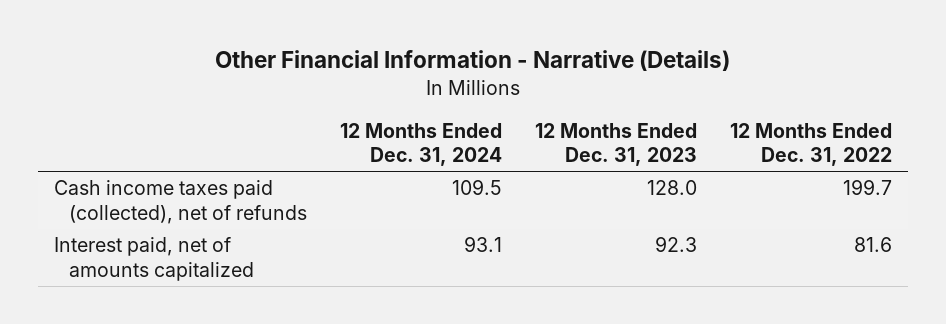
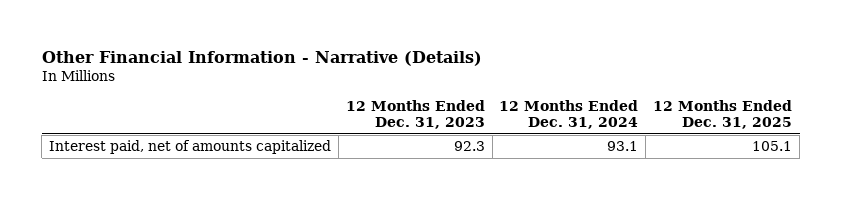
[729,122,892,167] 12 Months Ended Dec. 31, 2022 -> none
none -> [653,99,793,130] 12 Months Ended Dec. 31, 2025
[54,180,307,224] Cash income taxes paid (collected), net of refunds -> none

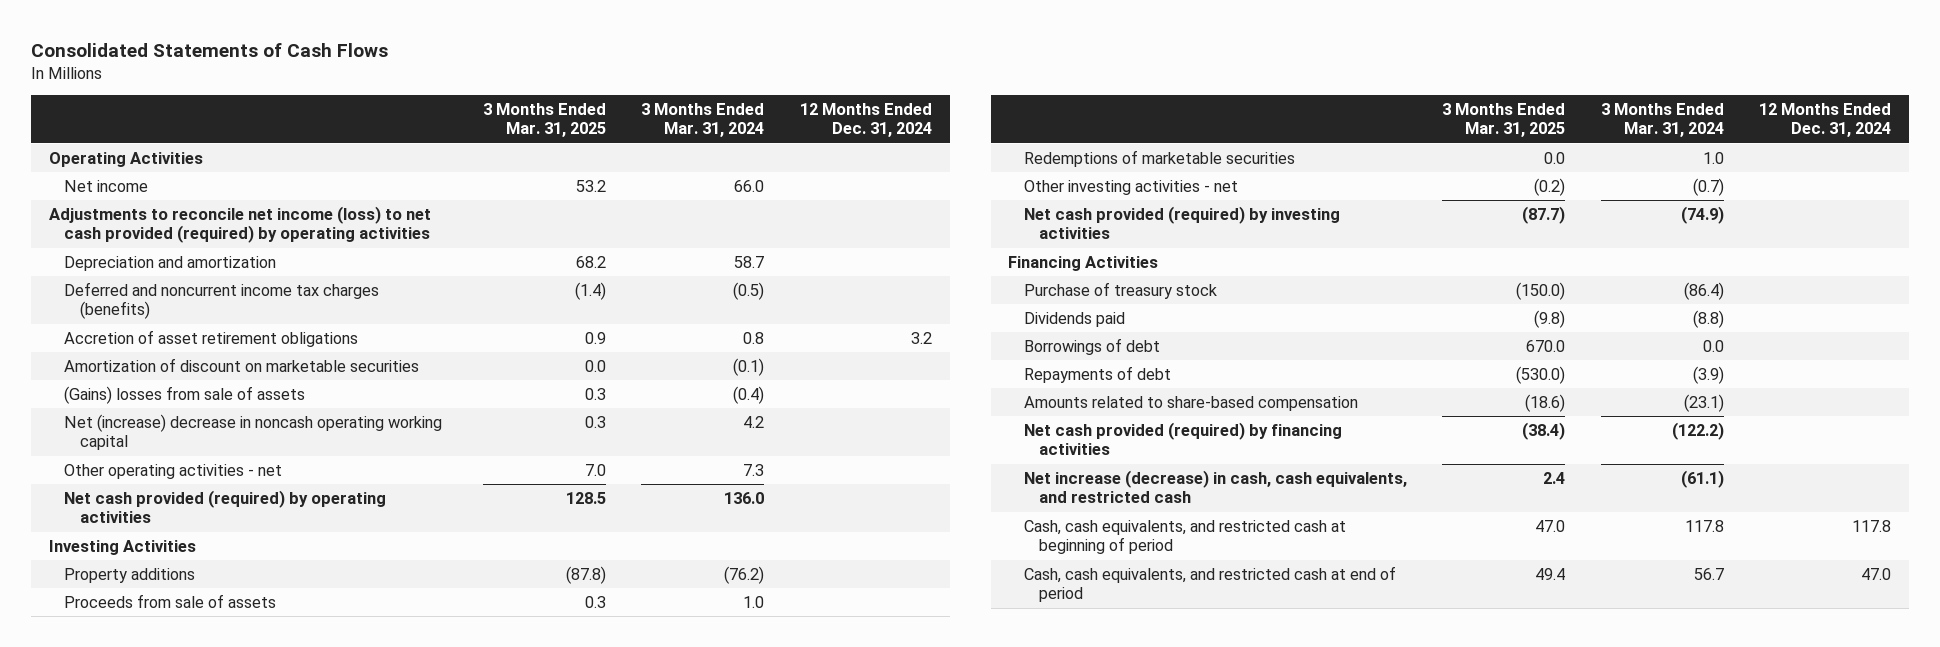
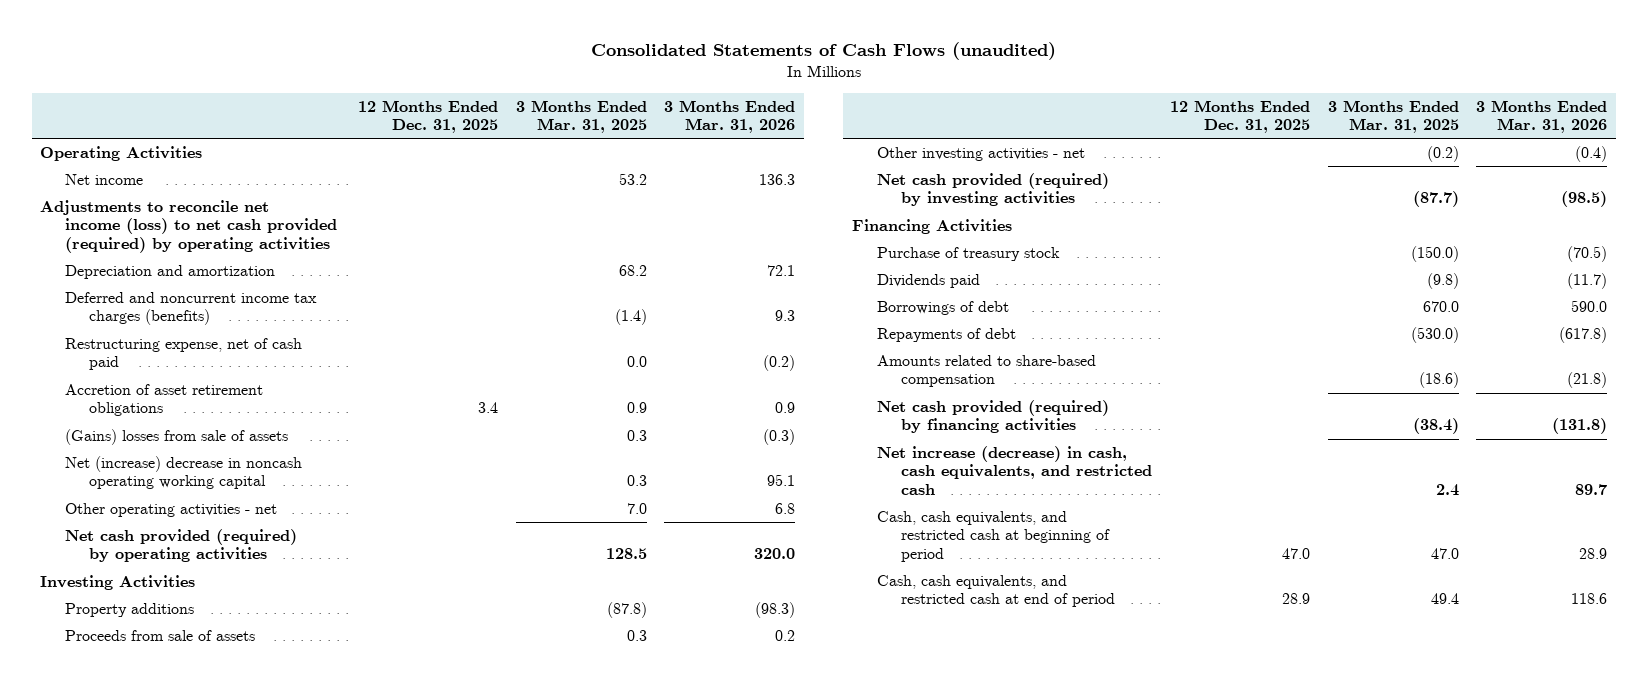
[31,42,389,57] Consolidated Statements of Cash Flows -> [590,41,1056,60] Consolidated Statements of Cash Flows (unaudited)
[641,102,765,138] 3 Months Ended Mar. 31, 2024 -> none
[799,102,932,138] 12 Months Ended Dec. 31, 2024 -> none
none -> [358,99,499,134] 12 Months Ended Dec. 31, 2025
none -> [664,99,796,134] 3 Months Ended Mar. 31, 2026
none -> [64,338,302,371] Restructuring expense, net of cash paid
[64,357,420,372] Amortization of discount on marketable securities -> none
[1023,149,1295,167] Redemptions of marketable securities -> none

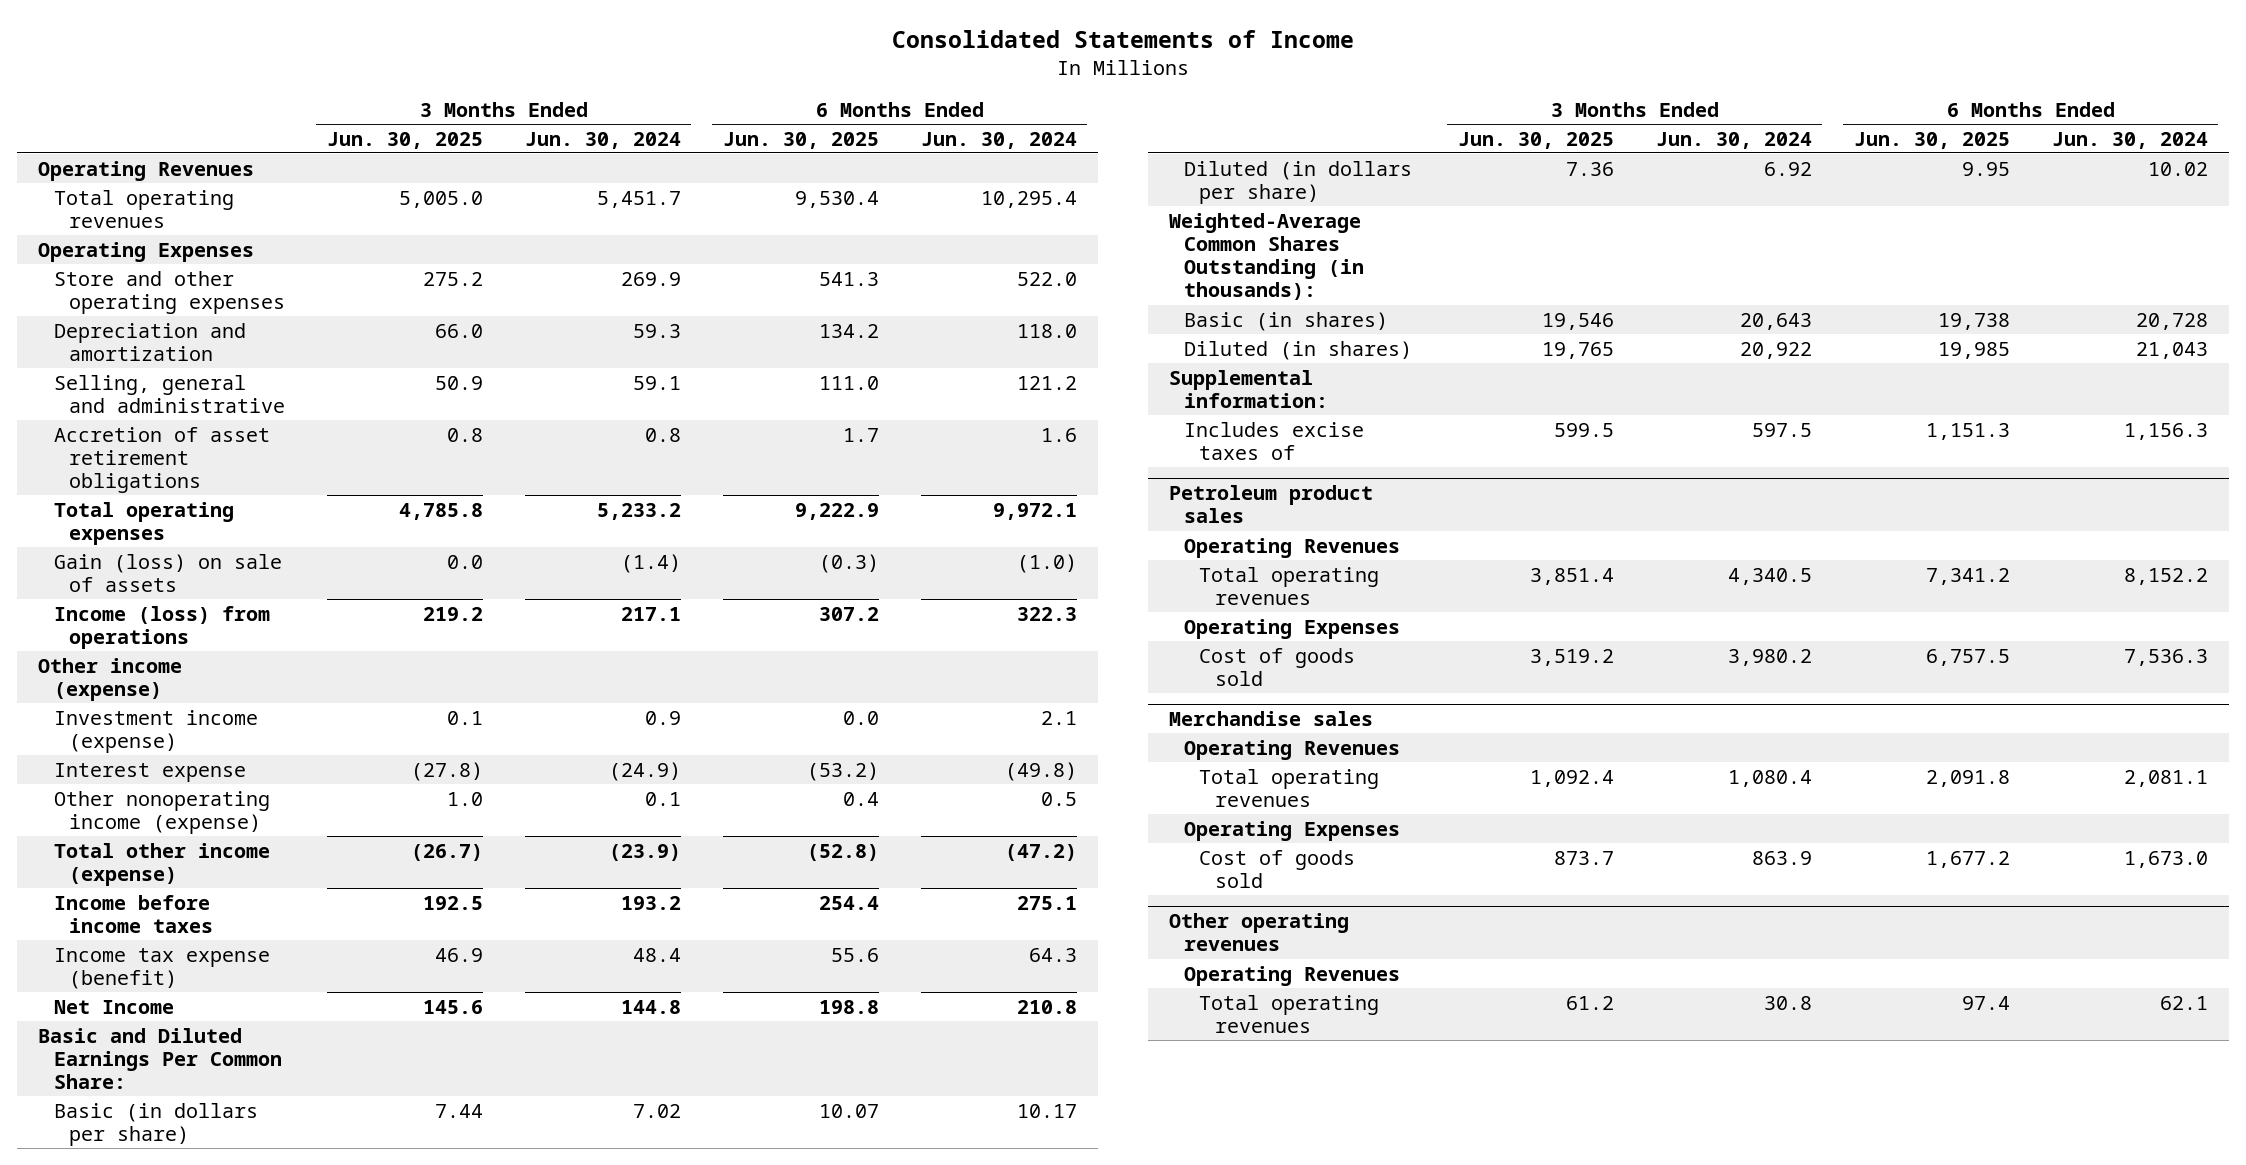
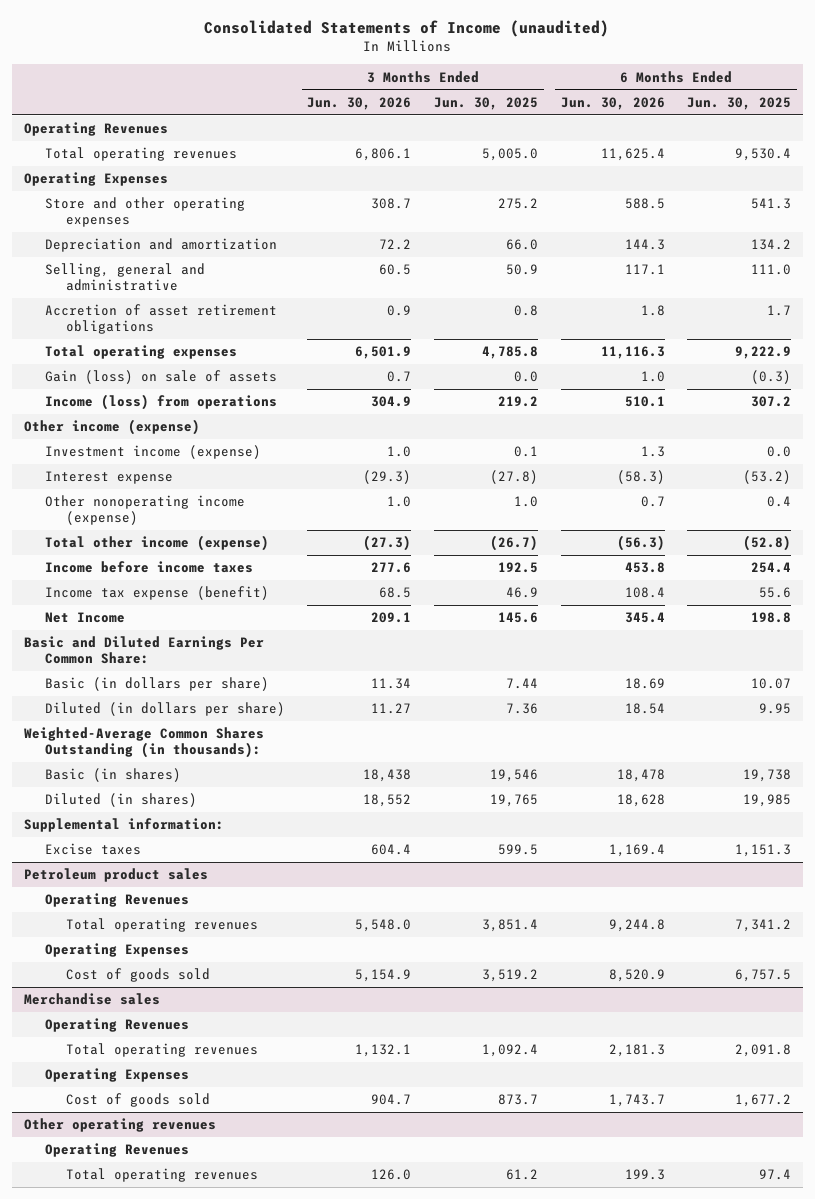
[891,30,1354,49] Consolidated Statements of Income -> [204,20,610,38] Consolidated Statements of Income (unaudited)
[524,131,681,149] Jun. 30, 2024 -> none
[920,131,1077,149] Jun. 30, 2024 -> none
none -> [307,96,412,110] Jun. 30, 2026
none -> [560,96,665,110] Jun. 30, 2026
[1184,421,1365,460] Includes excise taxes of -> [44,843,141,856] Excise taxes

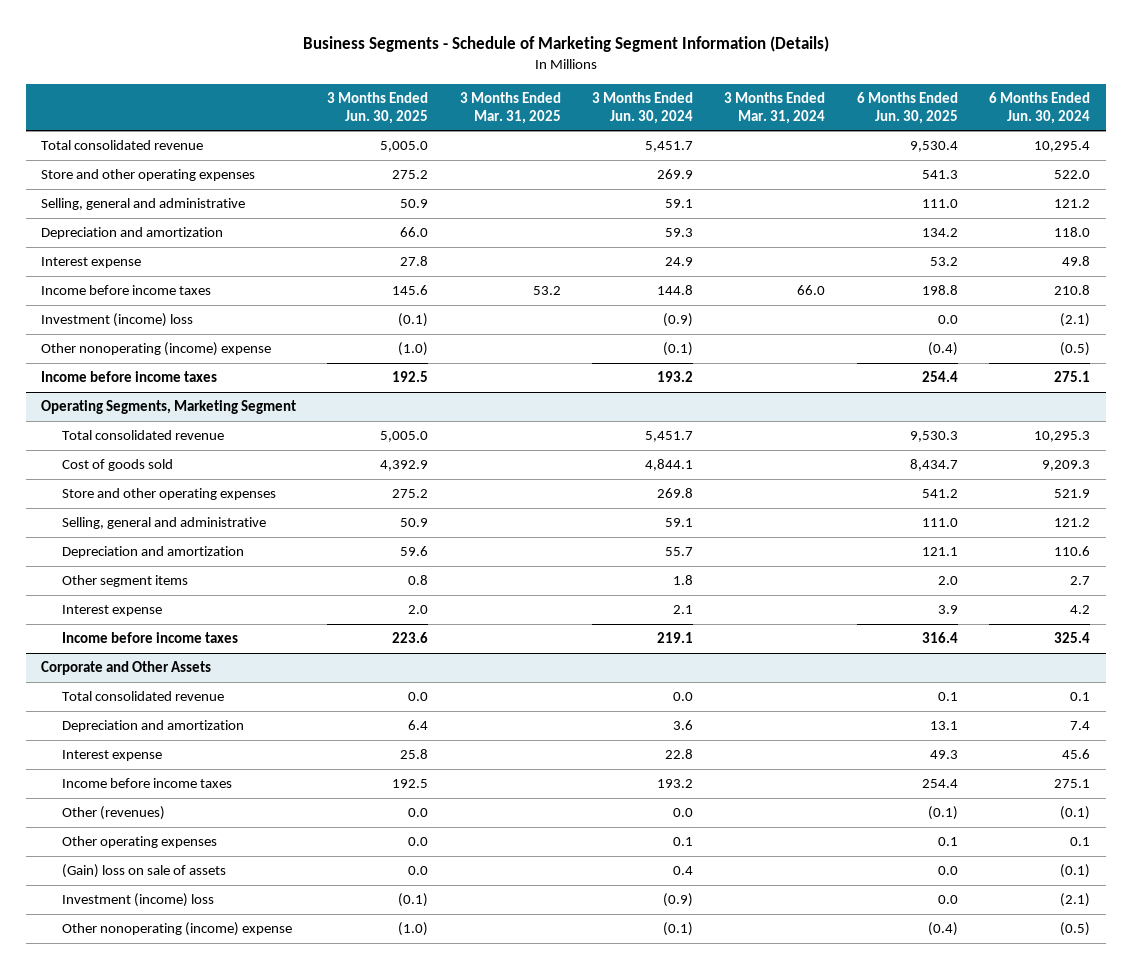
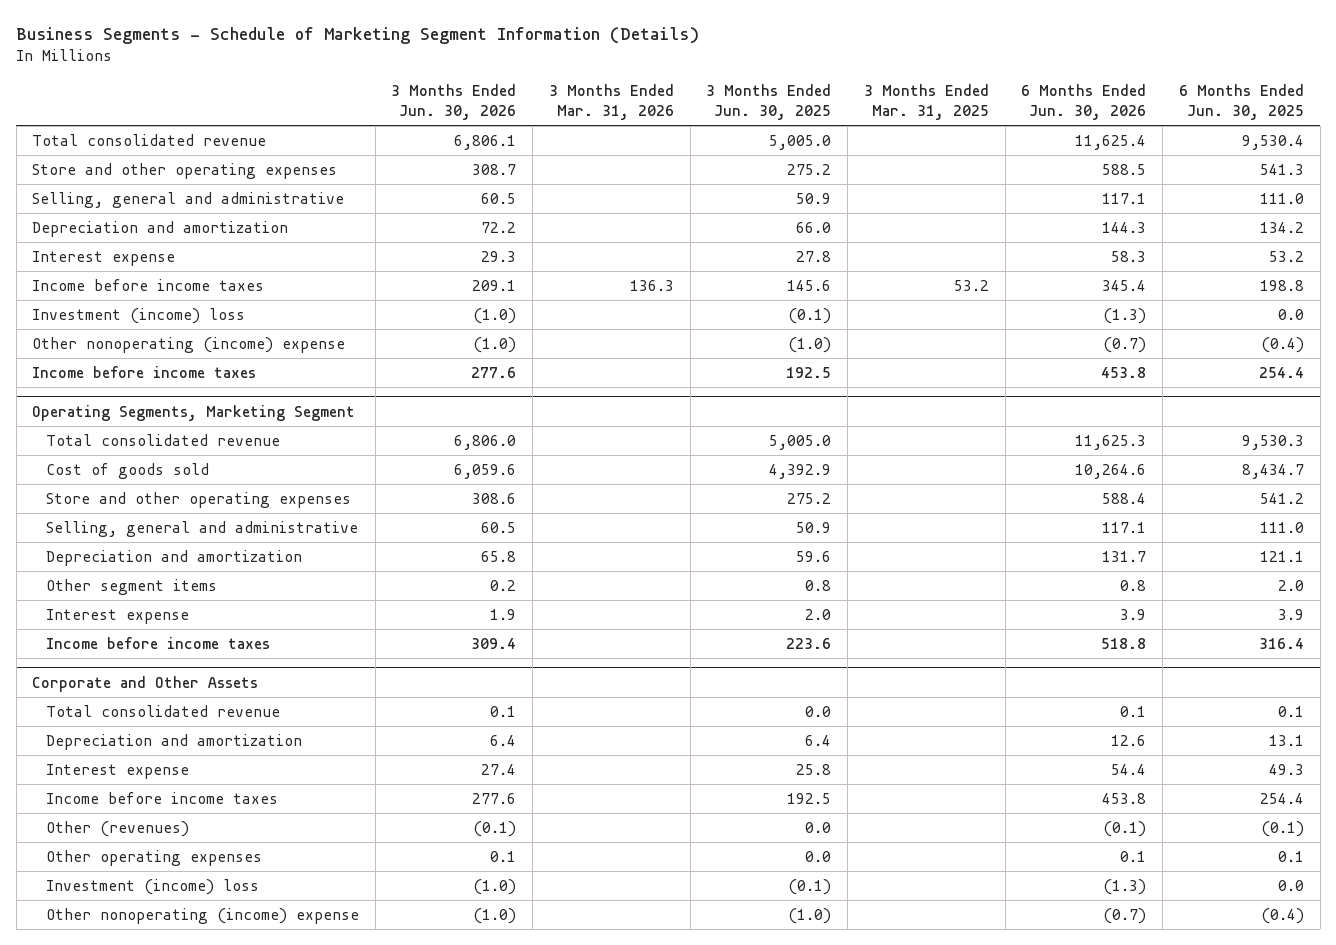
[592,92,694,124] 3 Months Ended Jun. 30, 2024 -> none
[724,92,826,124] 3 Months Ended Mar. 31, 2024 -> none
[988,92,1090,124] 6 Months Ended Jun. 30, 2024 -> none
none -> [391,84,517,120] 3 Months Ended Jun. 30, 2026
none -> [548,84,674,120] 3 Months Ended Mar. 31, 2026
none -> [1021,84,1147,120] 6 Months Ended Jun. 30, 2026
[61,864,226,879] (Gain) loss on sale of assets -> none

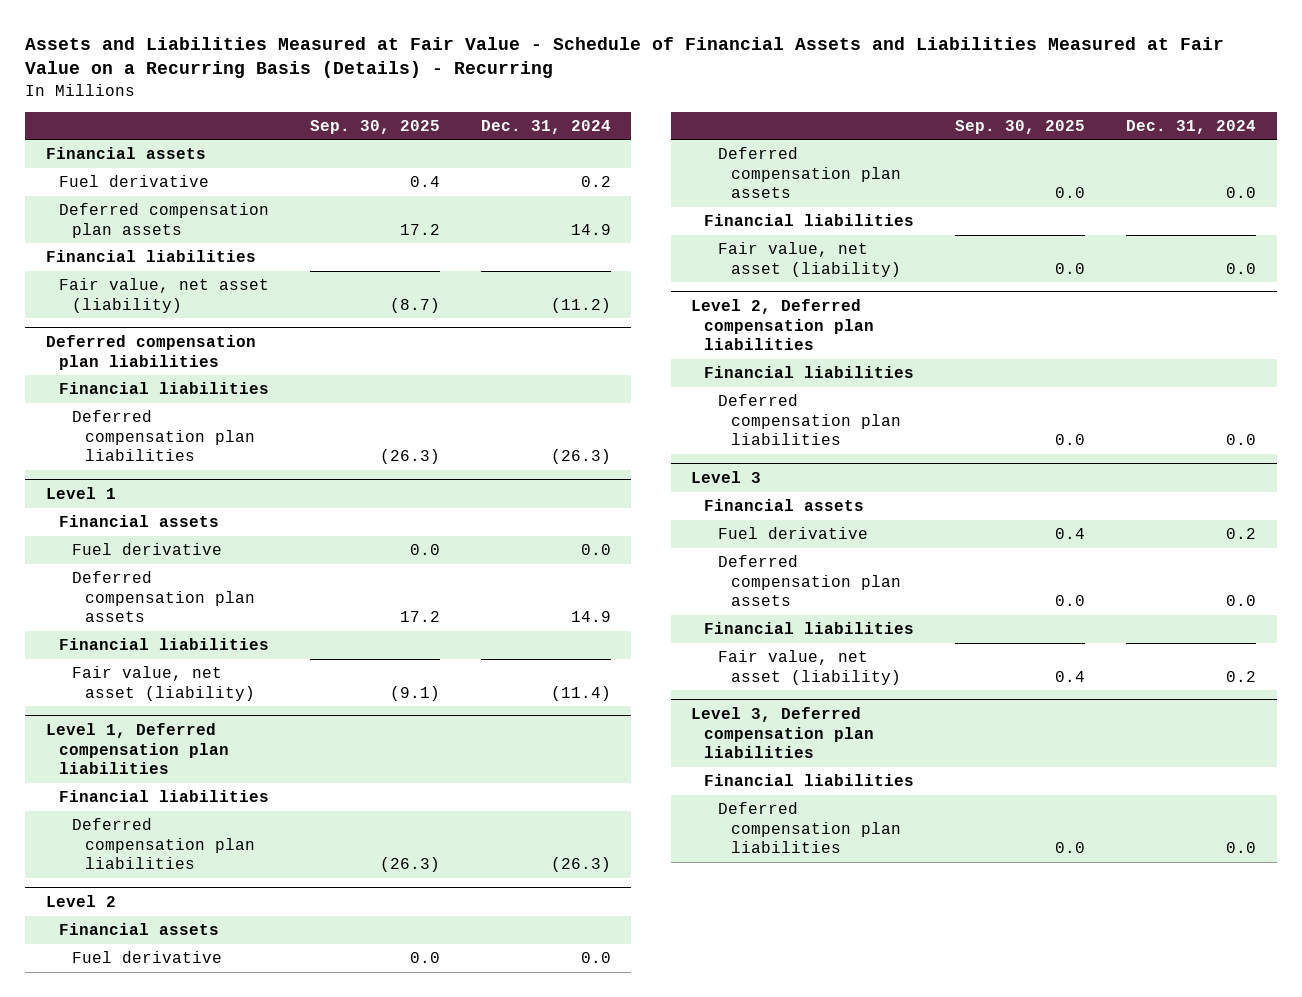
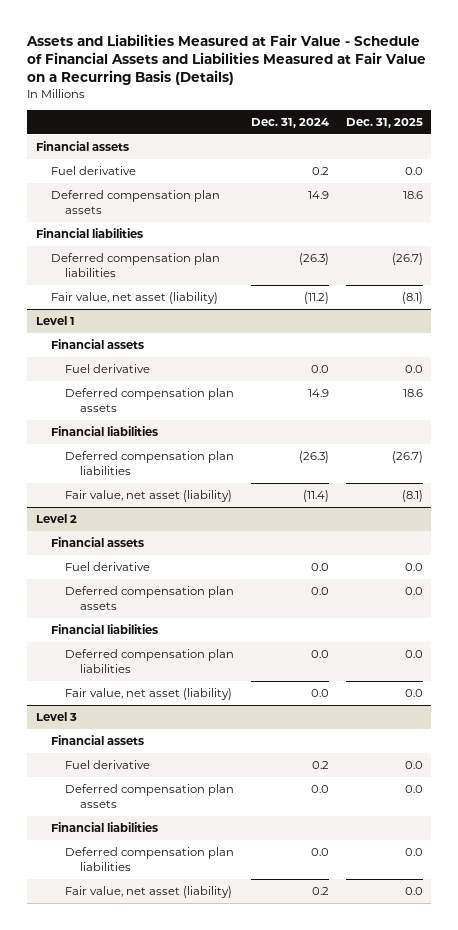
[25,36,1225,79] Assets and Liabilities Measured at Fair Value - Schedule of Financial Assets and Liabilities Measured at Fair Value on a Recurring Basis (Details) - Recurring -> [26,33,427,86] Assets and Liabilities Measured at Fair Value - Schedule of Financial Assets and Liabilities Measured at Fair Value on a Recurring Basis (Details)
[309,119,440,134] Sep. 30, 2025 -> none
none -> [345,117,423,128] Dec. 31, 2025
[45,334,256,370] Deferred compensation plan liabilities -> none
[58,382,269,395] Financial liabilities -> none
[58,278,269,313] Fair value, net asset (liability) -> [50,292,218,305] Fair value, net asset (liability)
[45,722,229,775] Level 1, Deferred compensation plan liabilities -> none
[58,790,269,803] Financial liabilities -> none
[72,666,256,701] Fair value, net asset (liability) -> [65,490,233,503] Fair value, net asset (liability)
[691,298,875,351] Level 2, Deferred compensation plan liabilities -> none
[704,366,915,379] Financial liabilities -> none
[717,242,901,277] Fair value, net asset (liability) -> [65,688,233,701] Fair value, net asset (liability)
[691,706,875,759] Level 3, Deferred compensation plan liabilities -> none
[704,774,915,787] Financial liabilities -> none
[717,650,901,685] Fair value, net asset (liability) -> [65,886,233,899] Fair value, net asset (liability)

